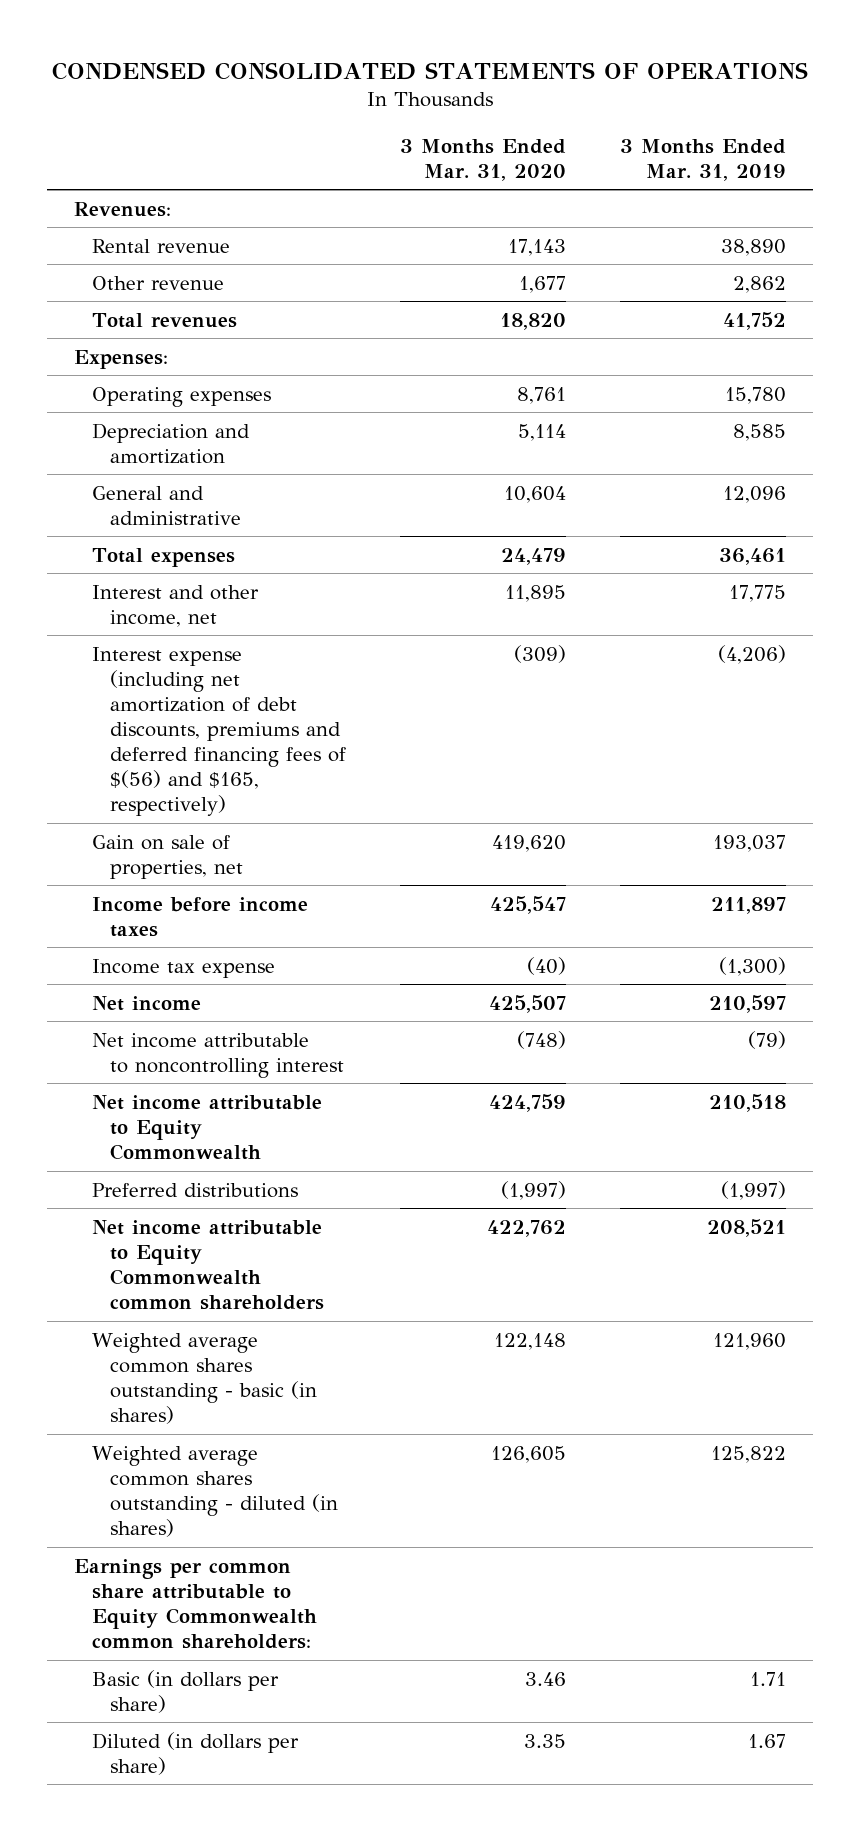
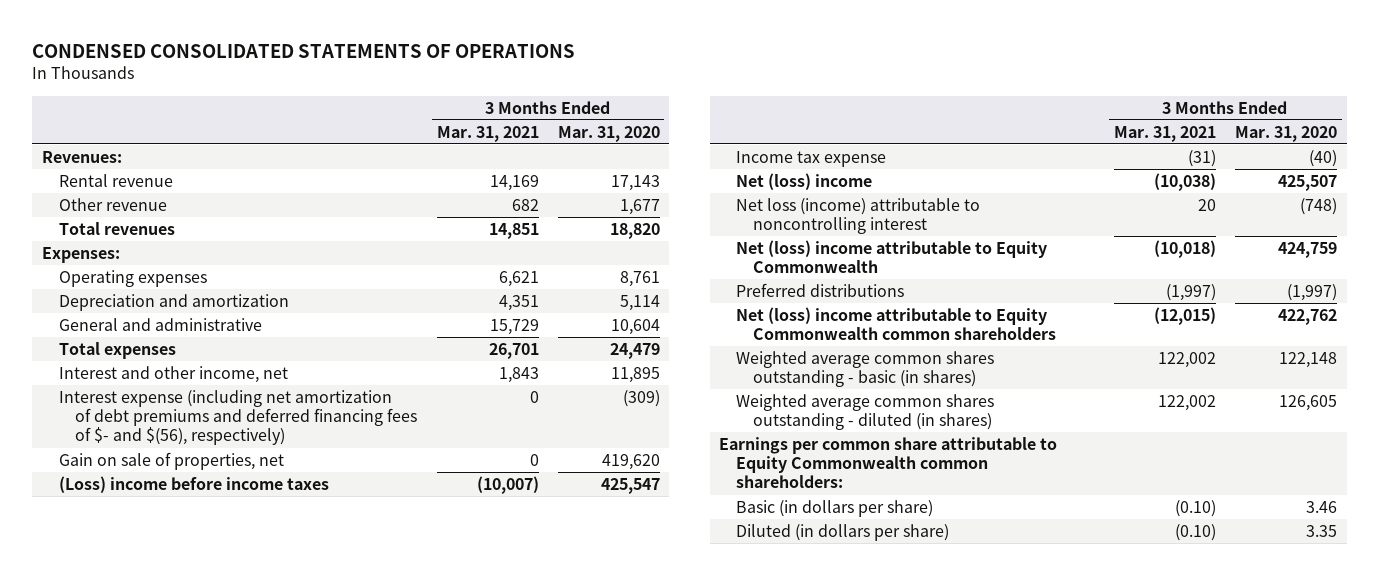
[619,138,786,181] 3 Months Ended Mar. 31, 2019 -> none
none -> [436,125,539,142] Mar. 31, 2021
[92,646,347,817] Interest expense (including net amortization of debt discounts, premiums and deferred financing fees of $(56) and $165, respectively) -> [58,389,418,446] Interest expense (including net amortization of debt premiums and deferred financing fees of $- and $(56), respectively)
[92,896,309,937] Income before income taxes -> [58,475,329,493] (Loss) income before income taxes
[92,995,202,1011] Net income -> [735,172,872,190] Net (loss) income
[92,1032,345,1078] Net income attributable to noncontrolling interest -> [735,197,980,235] Net loss (income) attributable to noncontrolling interest
[92,1094,323,1160] Net income attributable to Equity Commonwealth -> [735,239,1047,274] Net (loss) income attributable to Equity Commonwealth
[92,1219,325,1311] Net income attributable to Equity Commonwealth common shareholders -> [735,306,1056,341] Net (loss) income attributable to Equity Commonwealth common shareholders

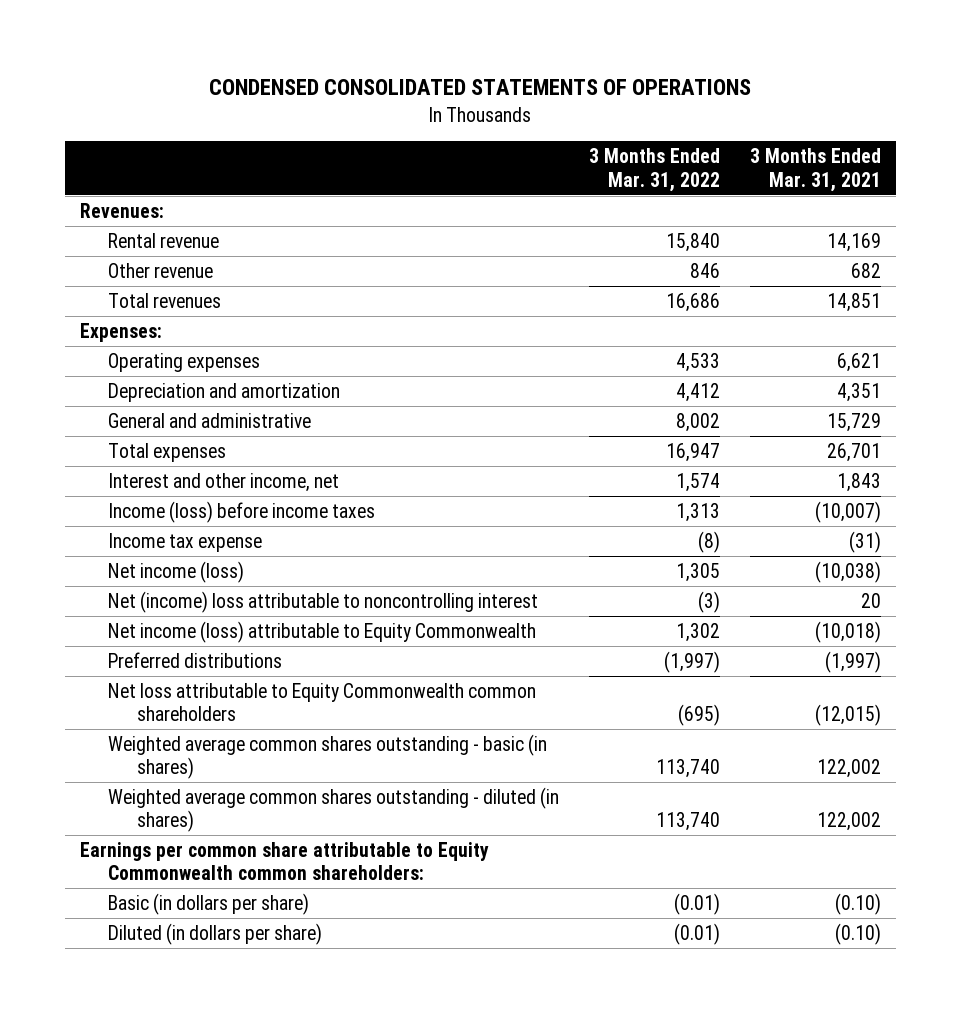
[557,125,660,142] Mar. 31, 2020 -> none
none -> [589,148,721,192] 3 Months Ended Mar. 31, 2022
[58,389,418,446] Interest expense (including net amortization of debt premiums and deferred financing fees of $- and $(56), respectively) -> none
[58,451,284,470] Gain on sale of properties, net -> none
[58,475,329,493] (Loss) income before income taxes -> [108,500,376,523] Income (loss) before income taxes
[735,172,872,190] Net (loss) income -> [108,560,245,583] Net income (loss)
[735,197,980,235] Net loss (income) attributable to noncontrolling interest -> [108,590,539,613] Net (income) loss attributable to noncontrolling interest
[735,239,1047,274] Net (loss) income attributable to Equity Commonwealth -> [108,620,537,643] Net income (loss) attributable to Equity Commonwealth
[735,306,1056,341] Net (loss) income attributable to Equity Commonwealth common shareholders -> [108,682,537,722] Net loss attributable to Equity Commonwealth common shareholders

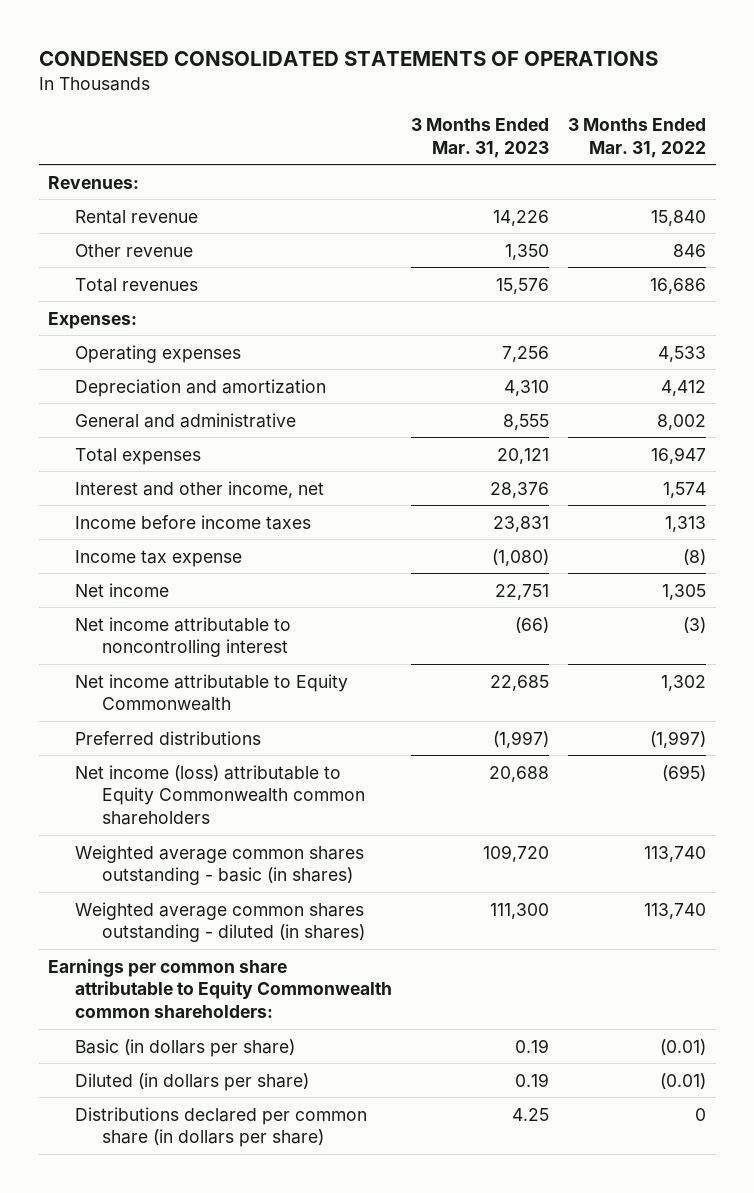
[749,148,881,192] 3 Months Ended Mar. 31, 2021 -> none
none -> [410,118,549,158] 3 Months Ended Mar. 31, 2023
[108,500,376,523] Income (loss) before income taxes -> [74,514,311,530] Income before income taxes
[108,560,245,583] Net income (loss) -> [74,582,169,597] Net income
[108,590,539,613] Net (income) loss attributable to noncontrolling interest -> [74,616,291,658] Net income attributable to noncontrolling interest
[108,620,537,643] Net income (loss) attributable to Equity Commonwealth -> [74,673,348,712] Net income attributable to Equity Commonwealth
[108,682,537,722] Net loss attributable to Equity Commonwealth common shareholders -> [74,764,365,825] Net income (loss) attributable to Equity Commonwealth common shareholders
none -> [74,1106,367,1148] Distributions declared per common share (in dollars per share)

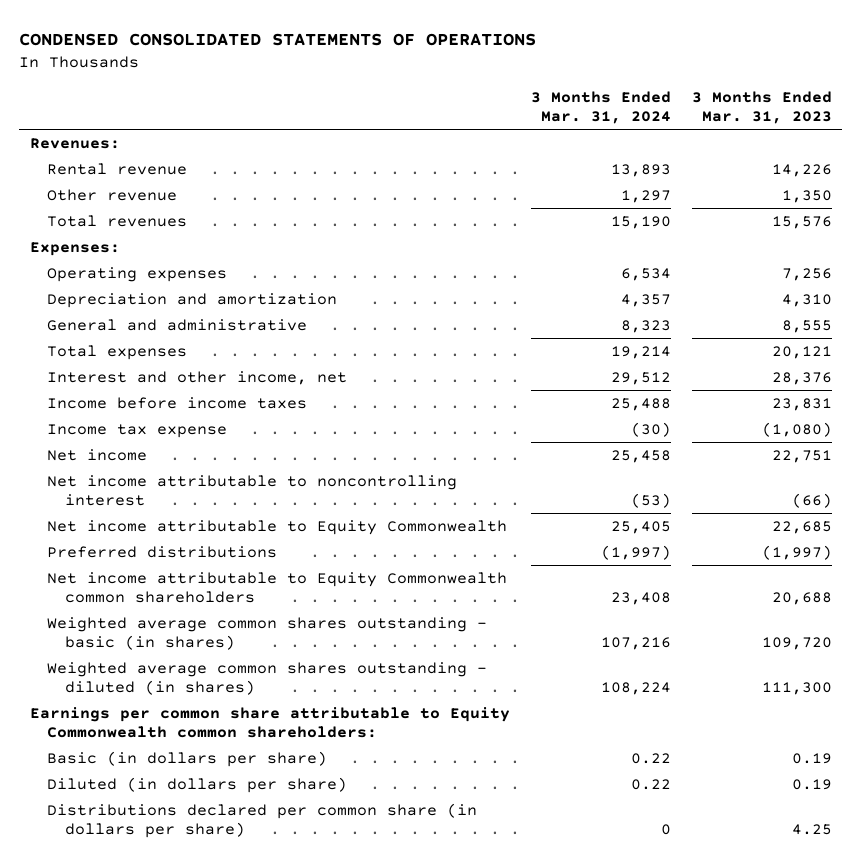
[568,118,707,158] 3 Months Ended Mar. 31, 2022 -> none
none -> [530,90,671,124] 3 Months Ended Mar. 31, 2024
[74,764,365,825] Net income (loss) attributable to Equity Commonwealth common shareholders -> [47,572,508,604] Net income attributable to Equity Commonwealth common shareholders

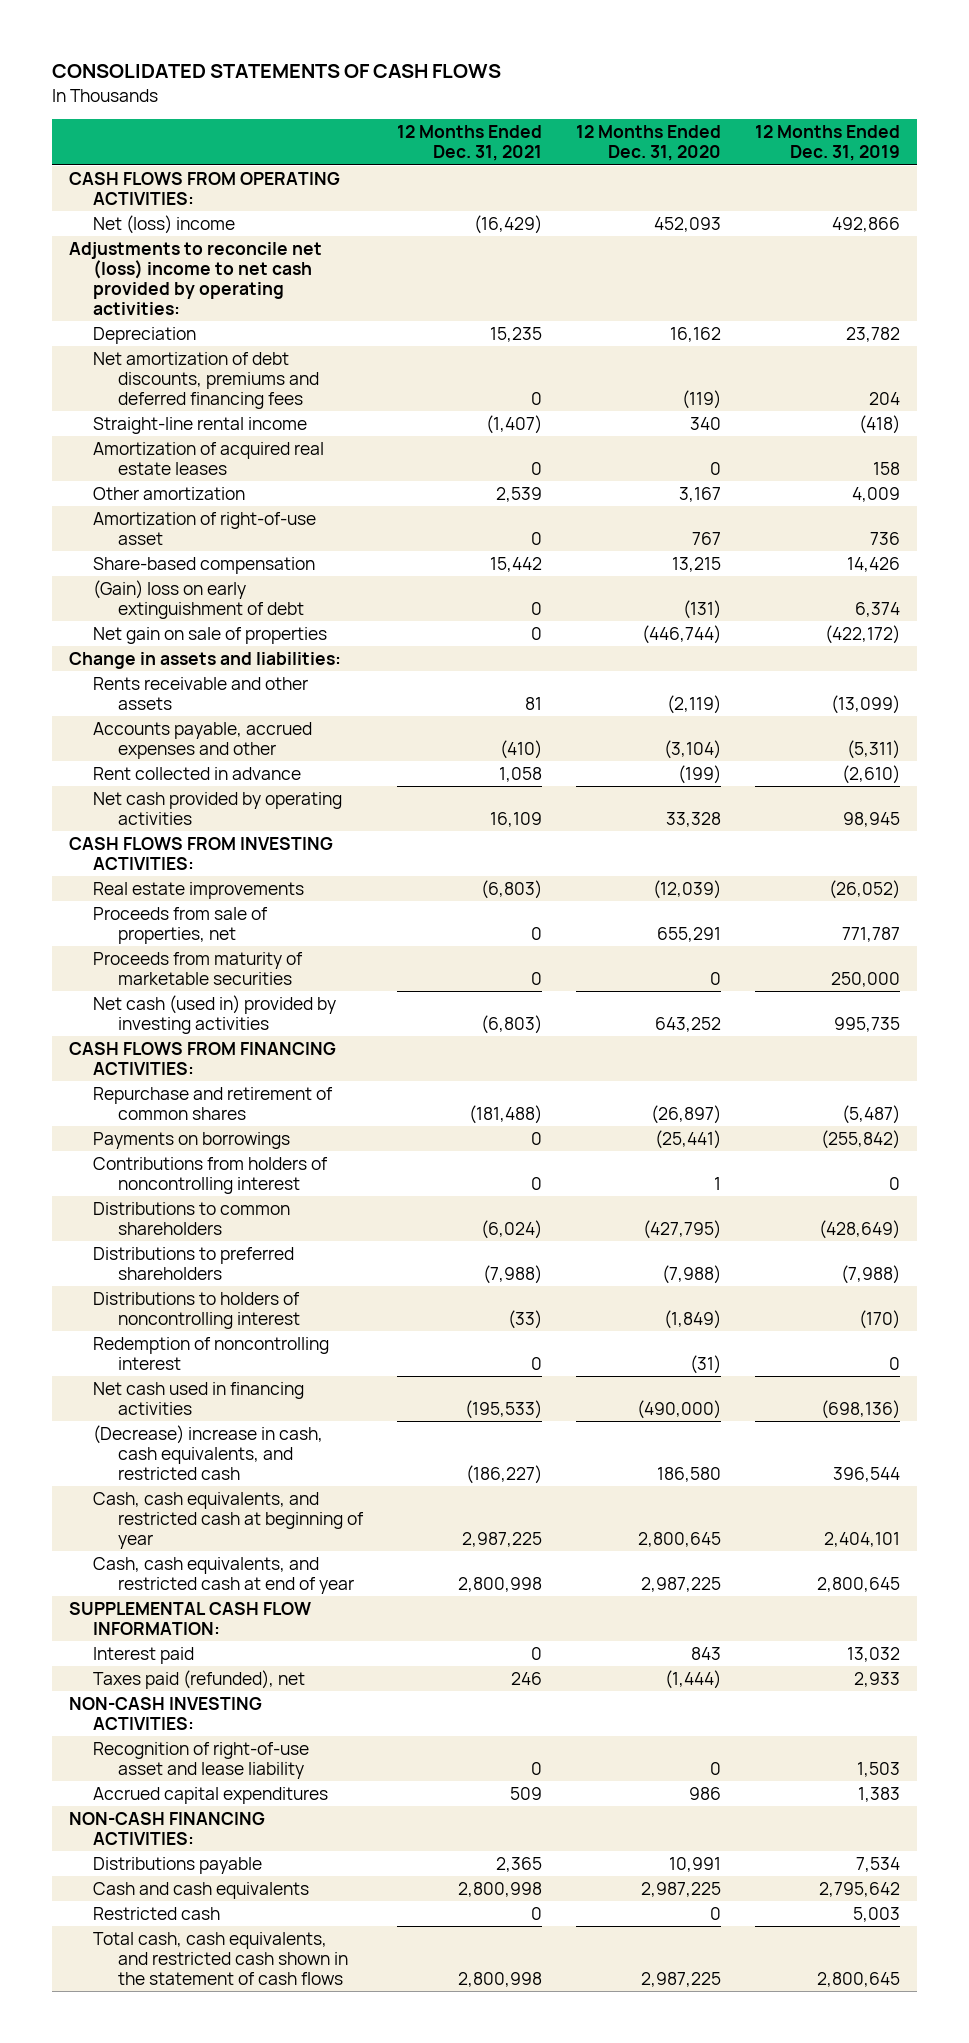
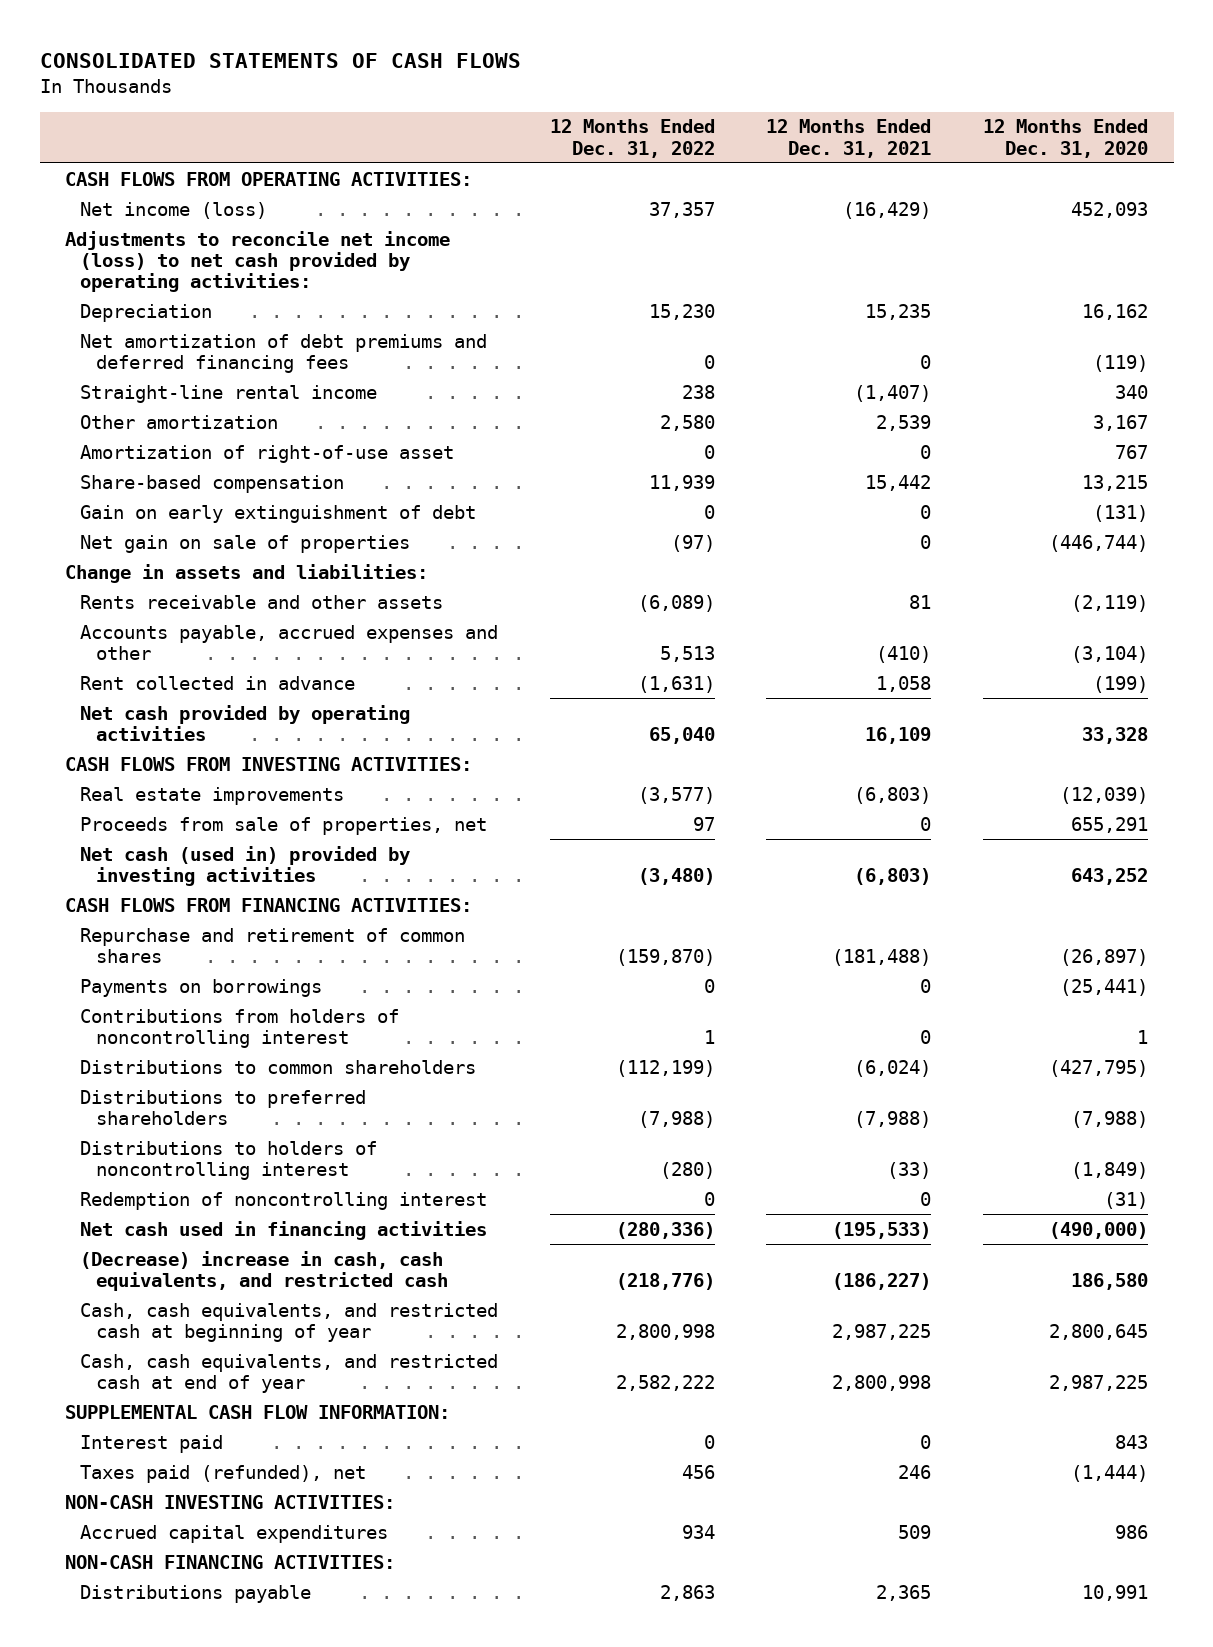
[755,125,901,162] 12 Months Ended Dec. 31, 2019 -> none
none -> [549,119,715,158] 12 Months Ended Dec. 31, 2022
[93,215,236,235] Net (loss) income -> [80,201,268,219] Net income (loss)
[68,242,322,315] Adjustments to reconcile net (loss) income to net cash provided by operating activities: -> [65,230,451,293] Adjustments to reconcile net income (loss) to net cash provided by operating activities:
[93,352,320,409] Net amortization of debt discounts, premiums and deferred financing fees -> [80,333,488,373] Net amortization of debt premiums and deferred financing fees
[93,442,325,476] Amortization of acquired real estate leases -> none
[93,580,305,620] (Gain) loss on early extinguishment of debt -> [80,504,477,523] Gain on early extinguishment of debt
[93,952,304,986] Proceeds from maturity of marketable securities -> none
[93,1742,310,1780] Recognition of right-of-use asset and lease liability -> none
[93,1882,310,1900] Cash and cash equivalents -> none
[93,1907,221,1921] Restricted cash -> none
[93,1932,349,1985] Total cash, cash equivalents, and restricted cash shown in the statement of cash flows -> none

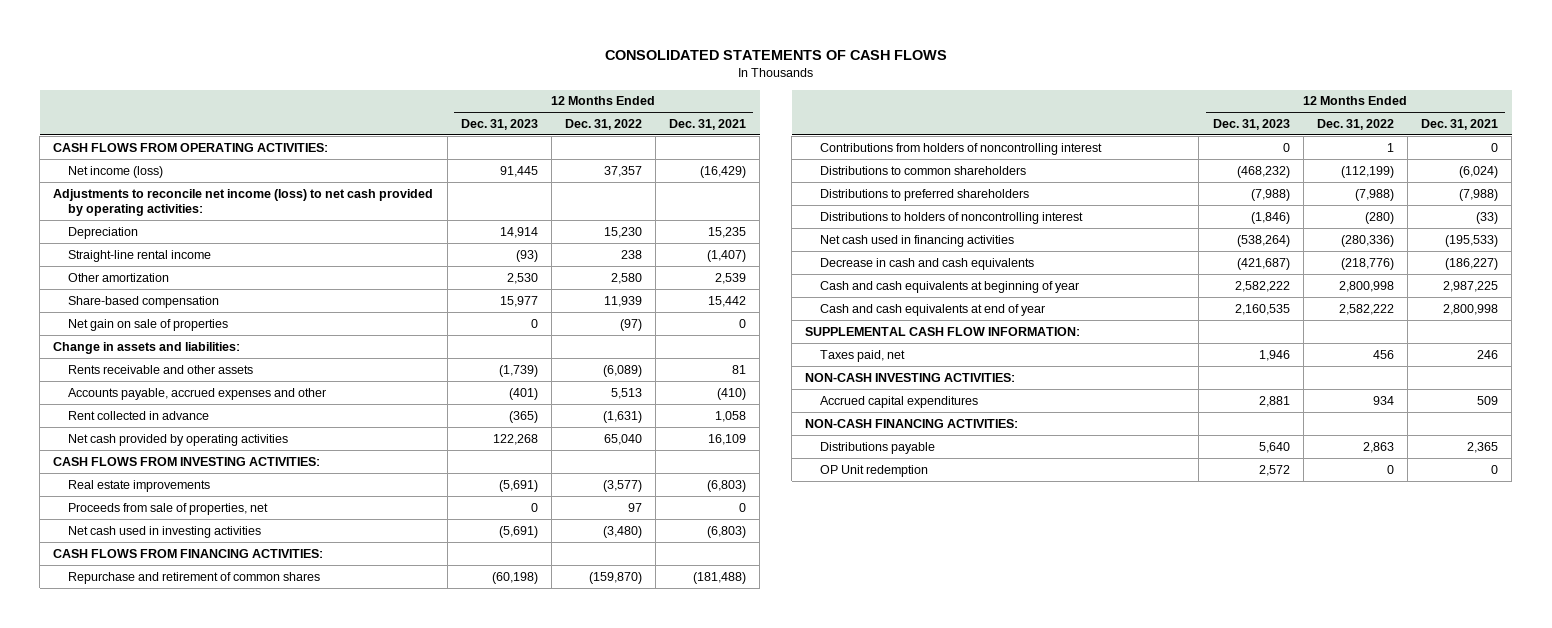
[982,119,1148,158] 12 Months Ended Dec. 31, 2020 -> none
none -> [460,118,538,130] Dec. 31, 2023
[80,333,488,373] Net amortization of debt premiums and deferred financing fees -> none
[80,444,455,463] Amortization of right-of-use asset -> none
[80,504,477,523] Gain on early extinguishment of debt -> none
[80,845,411,886] Net cash (used in) provided by investing activities -> [67,525,261,538] Net cash used in investing activities
[80,978,323,997] Payments on borrowings -> none
[80,1191,488,1210] Redemption of noncontrolling interest -> none
[80,1250,448,1291] (Decrease) increase in cash, cash equivalents, and restricted cash -> [819,257,1034,270] Decrease in cash and cash equivalents
[80,1302,499,1342] Cash, cash equivalents, and restricted cash at beginning of year -> [819,280,1079,293] Cash and cash equivalents at beginning of year
[80,1353,499,1393] Cash, cash equivalents, and restricted cash at end of year -> [819,303,1045,316] Cash and cash equivalents at end of year
[80,1434,224,1453] Interest paid -> none
[80,1464,367,1483] Taxes paid (refunded), net -> [819,349,905,362] Taxes paid, net
none -> [819,464,928,477] OP Unit redemption

